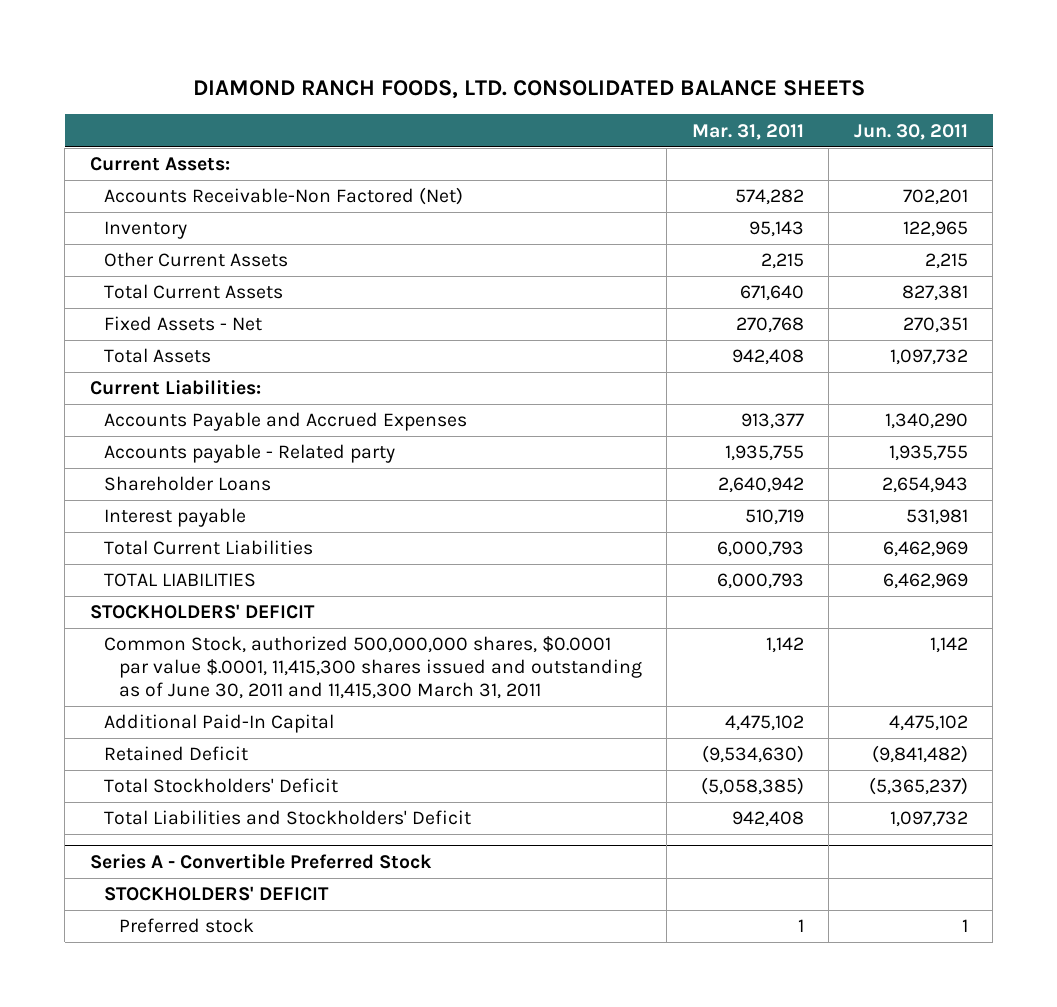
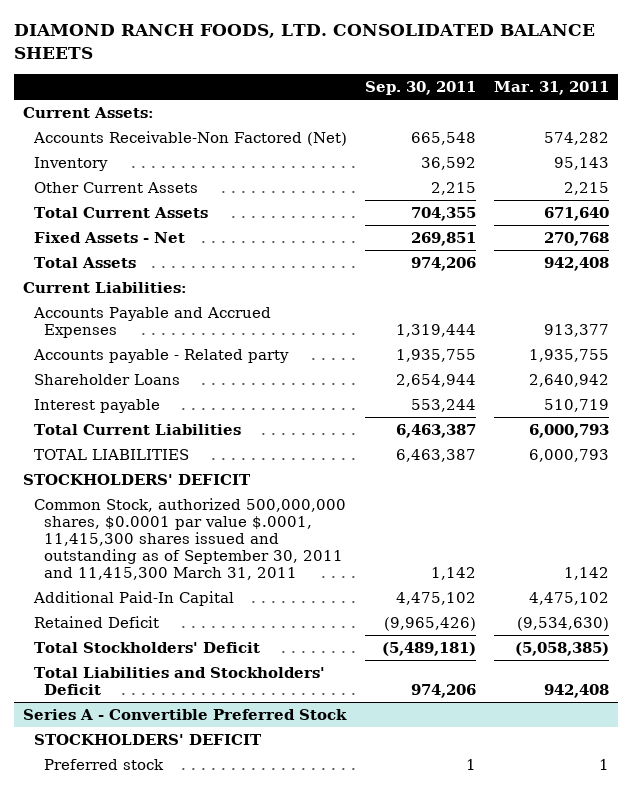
[853,123,968,140] Jun. 30, 2011 -> none
none -> [364,80,476,95] Sep. 30, 2011
[104,636,642,699] Common Stock, authorized 500,000,000 shares, $0.0001 par value $.0001, 11,415,300 shares issued and outstanding as of June 30, 2011 and 11,415,300 March 31, 2011 -> [33,497,346,580] Common Stock, authorized 500,000,000 shares, $0.0001 par value $.0001, 11,415,300 shares issued and outstanding as of September 30, 2011 and 11,415,300 March 31, 2011

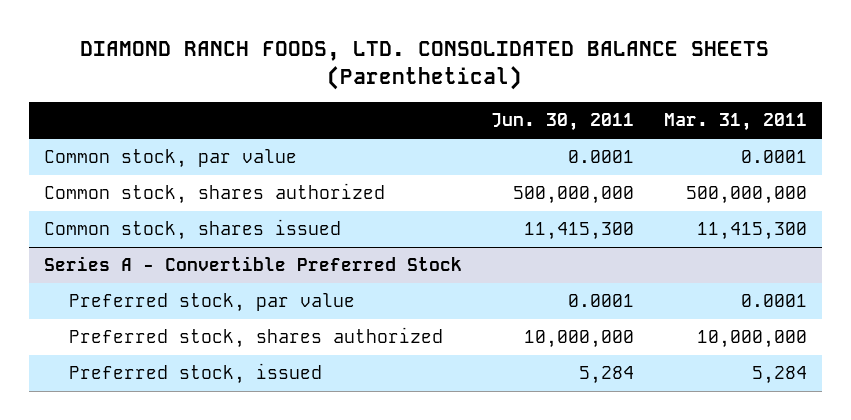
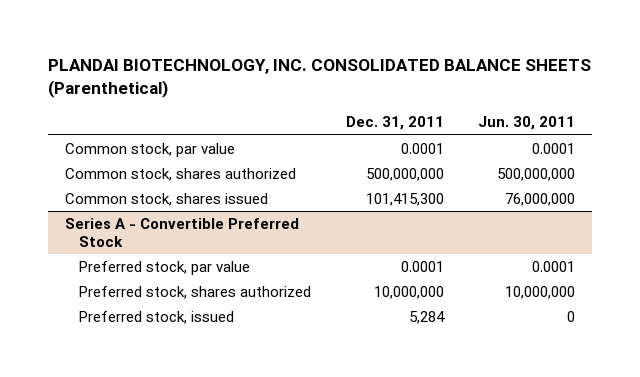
[80,41,770,91] DIAMOND RANCH FOODS, LTD. CONSOLIDATED BALANCE SHEETS (Parenthetical) -> [48,59,592,99] PLANDAI BIOTECHNOLOGY, INC. CONSOLIDATED BALANCE SHEETS (Parenthetical)
[664,113,808,132] Mar. 31, 2011 -> none
none -> [345,116,444,131] Dec. 31, 2011
[524,222,635,241] 11,415,300 -> [504,192,575,206] 76,000,000
[579,366,635,385] 5,284 -> [566,310,575,322] 0

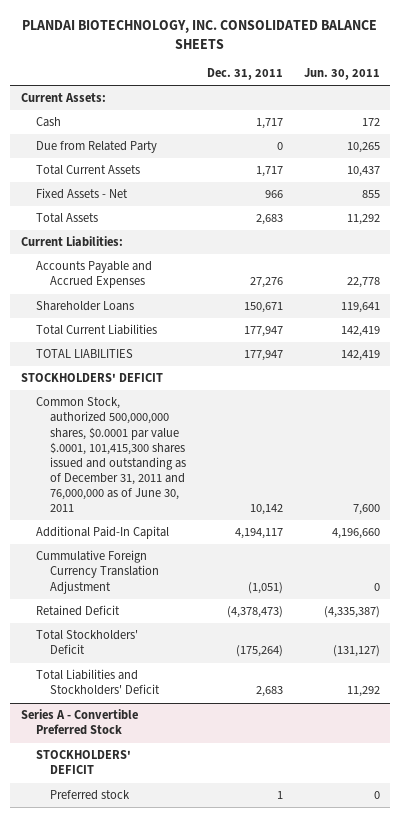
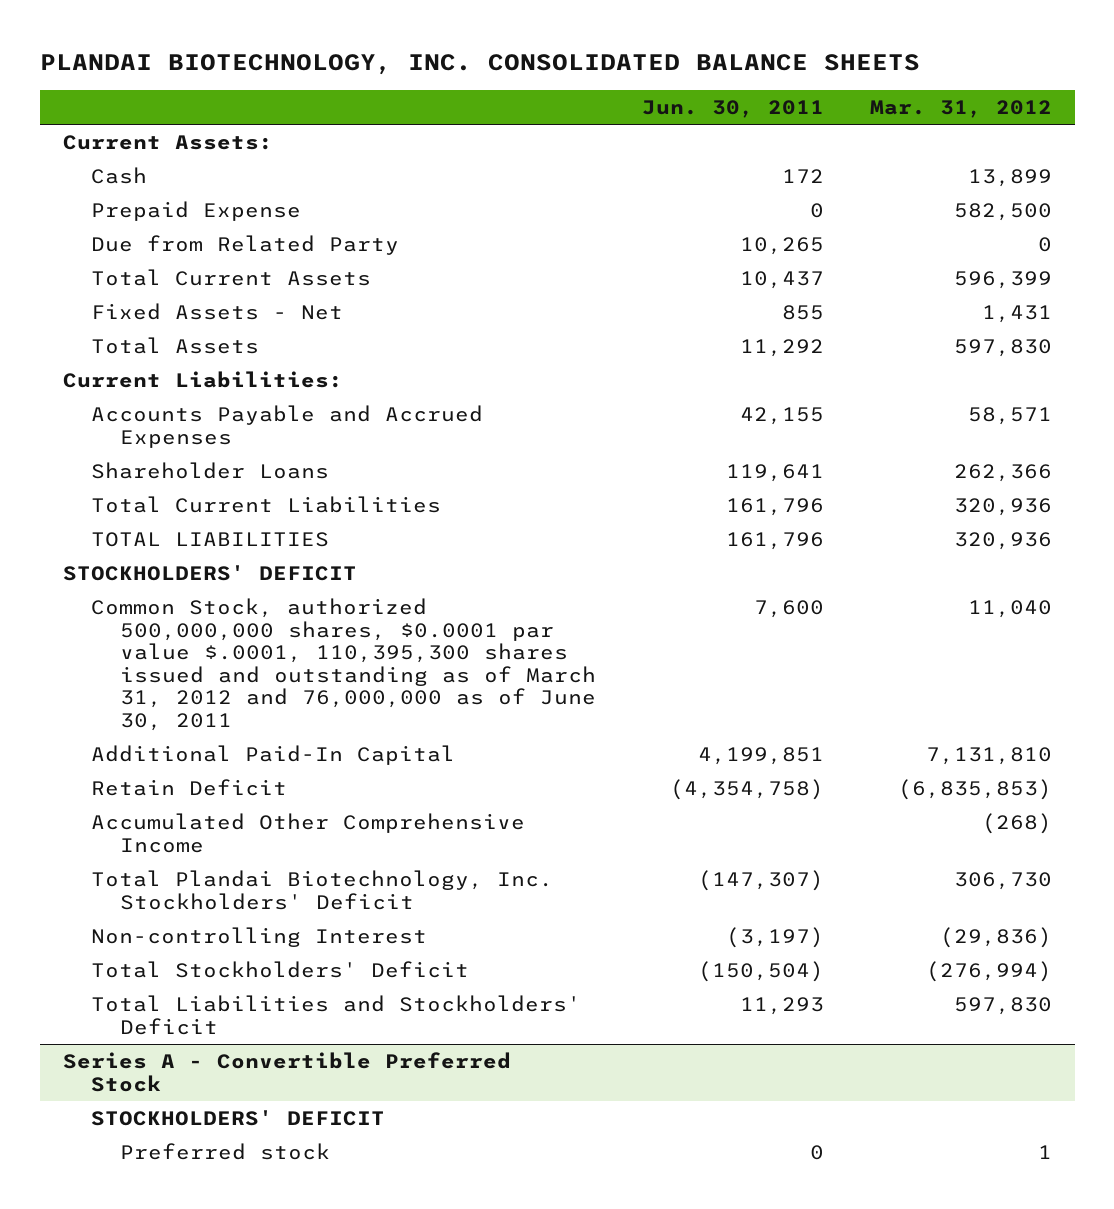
[207,68,284,81] Dec. 31, 2011 -> none
none -> [869,99,1052,118] Mar. 31, 2012
none -> [91,200,302,221] Prepaid Expense
[346,277,380,289] 22,778 -> [739,406,824,425] 42,155
[340,326,380,338] 142,419 -> [725,497,824,516] 161,796
[340,350,380,362] 142,419 -> [725,531,824,550] 161,796
[35,550,160,594] Cummulative Foreign Currency Translation Adjustment -> none
[35,397,187,513] Common Stock, authorized 500,000,000 shares, $0.0001 par value $.0001, 101,415,300 shares issued and outstanding as of December 31, 2011 and 76,000,000 as of June 30, 2011 -> [91,597,596,731] Common Stock, authorized 500,000,000 shares, $0.0001 par value $.0001, 110,395,300 shares issued and outstanding as of March 31, 2012 and 76,000,000 as of June 30, 2011
[331,528,380,540] 4,196,660 -> [697,746,824,765] 4,199,851
[35,605,120,617] Retained Deficit -> [91,778,288,796] Retain Deficit
[323,606,380,619] (4,335,387) -> [669,778,824,800] (4,354,758)
none -> [91,812,526,853] Accumulated Other Comprehensive Income
none -> [91,869,554,910] Total Plandai Biotechnology, Inc. Stockholders' Deficit
none -> [91,926,428,947] Non-controlling Interest
[332,645,380,658] (131,127) -> [697,960,824,982] (150,504)
[346,686,380,698] 11,292 -> [739,996,824,1015] 11,293

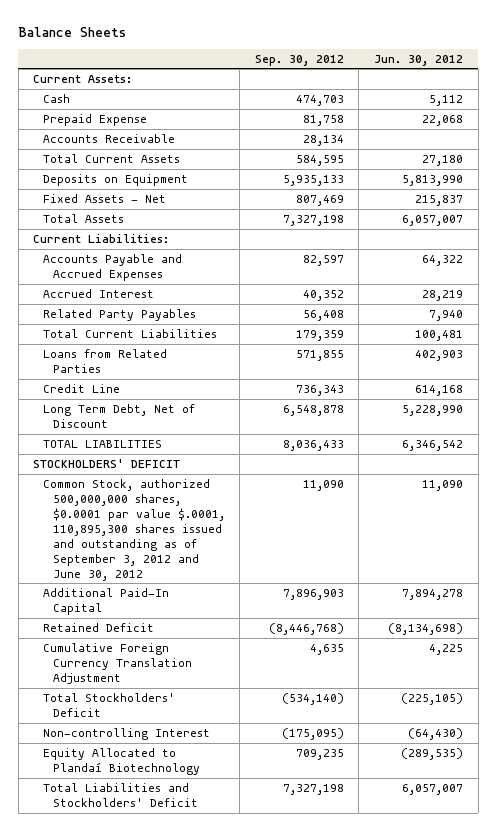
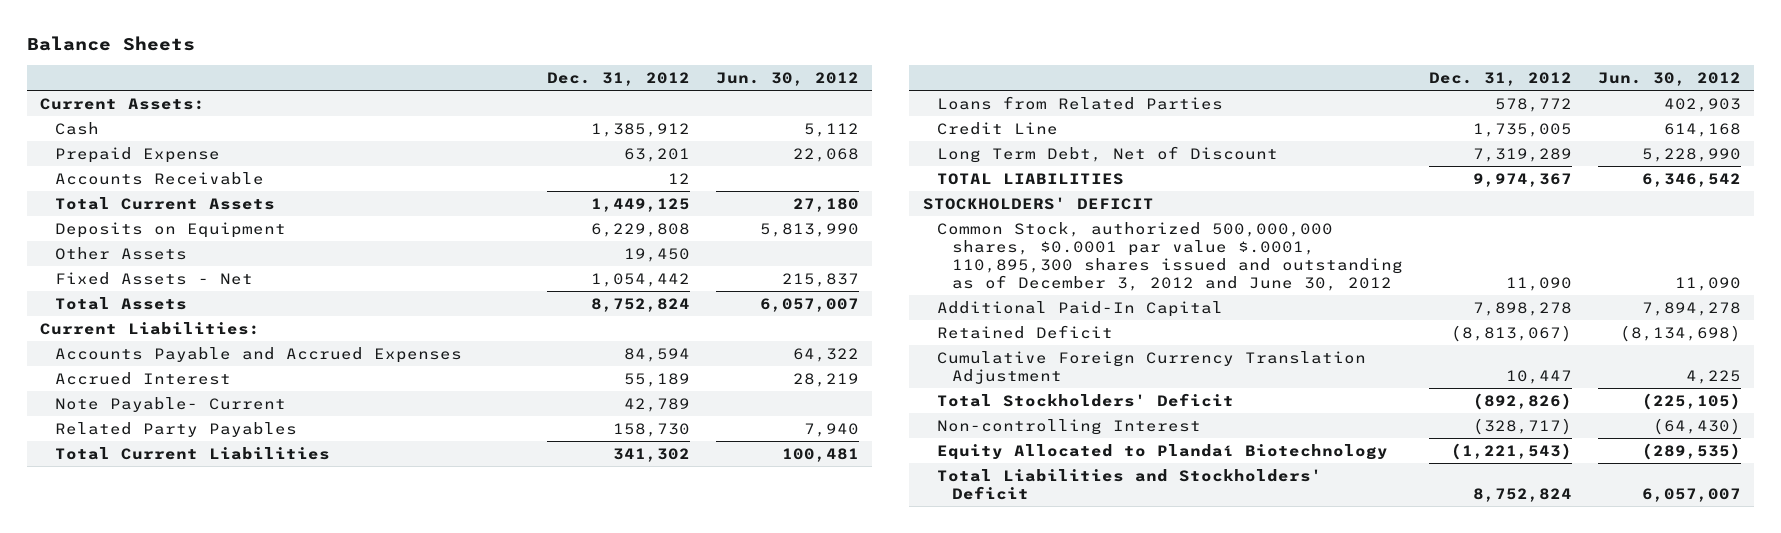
[254,54,344,66] Sep. 30, 2012 -> none
none -> [546,72,690,87] Dec. 31, 2012
none -> [54,246,187,260] Other Assets
none -> [54,396,286,412] Note Payable- Current
[42,478,225,581] Common Stock, authorized 500,000,000 shares, $0.0001 par value $.0001, 110,895,300 shares issued and outstanding as of September 3, 2012 and June 30, 2012 -> [937,221,1403,292] Common Stock, authorized 500,000,000 shares, $0.0001 par value $.0001, 110,895,300 shares issued and outstanding as of December 3, 2012 and June 30, 2012

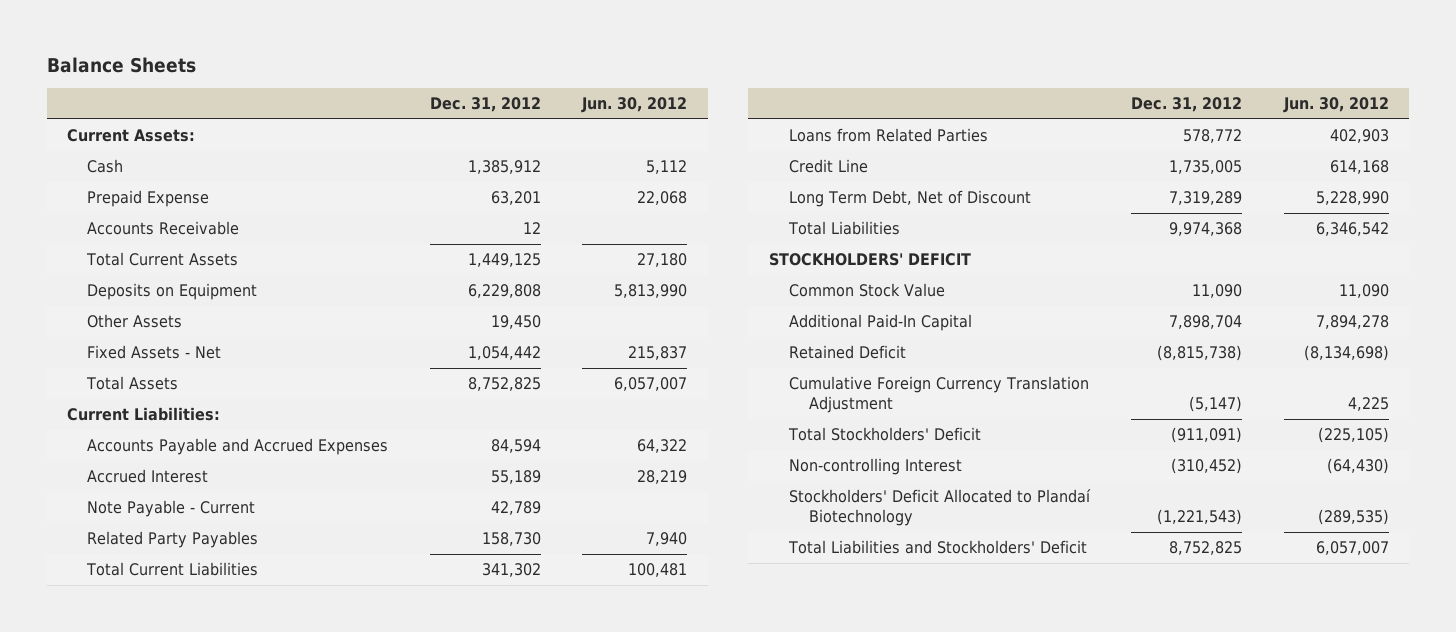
[590,297,690,312] 8,752,824 -> [467,377,541,392] 8,752,825
[54,396,286,412] Note Payable- Current -> [87,500,256,518] Note Payable - Current
[937,172,1125,185] TOTAL LIABILITIES -> [787,221,900,236] Total Liabilities
[1473,172,1573,187] 9,974,367 -> [1169,222,1243,237] 9,974,368
[937,221,1403,292] Common Stock, authorized 500,000,000 shares, $0.0001 par value $.0001, 110,895,300 shares issued and outstanding as of December 3, 2012 and June 30, 2012 -> [788,283,945,298] Common Stock Value
[1473,301,1573,316] 7,898,278 -> [1169,315,1243,330] 7,898,704
[1451,324,1573,342] (8,813,067) -> [1157,345,1243,362] (8,815,738)
[1506,369,1573,384] 10,447 -> [1189,396,1243,413] (5,147)
[1473,392,1573,410] (892,826) -> [1171,427,1243,444] (911,091)
[1473,417,1573,435] (328,717) -> [1171,458,1243,475] (310,452)
[937,443,1389,460] Equity Allocated to Plandaí Biotechnology -> [788,489,1091,527] Stockholders' Deficit Allocated to Plandaí Biotechnology
[1473,487,1573,502] 8,752,824 -> [1169,541,1243,556] 8,752,825

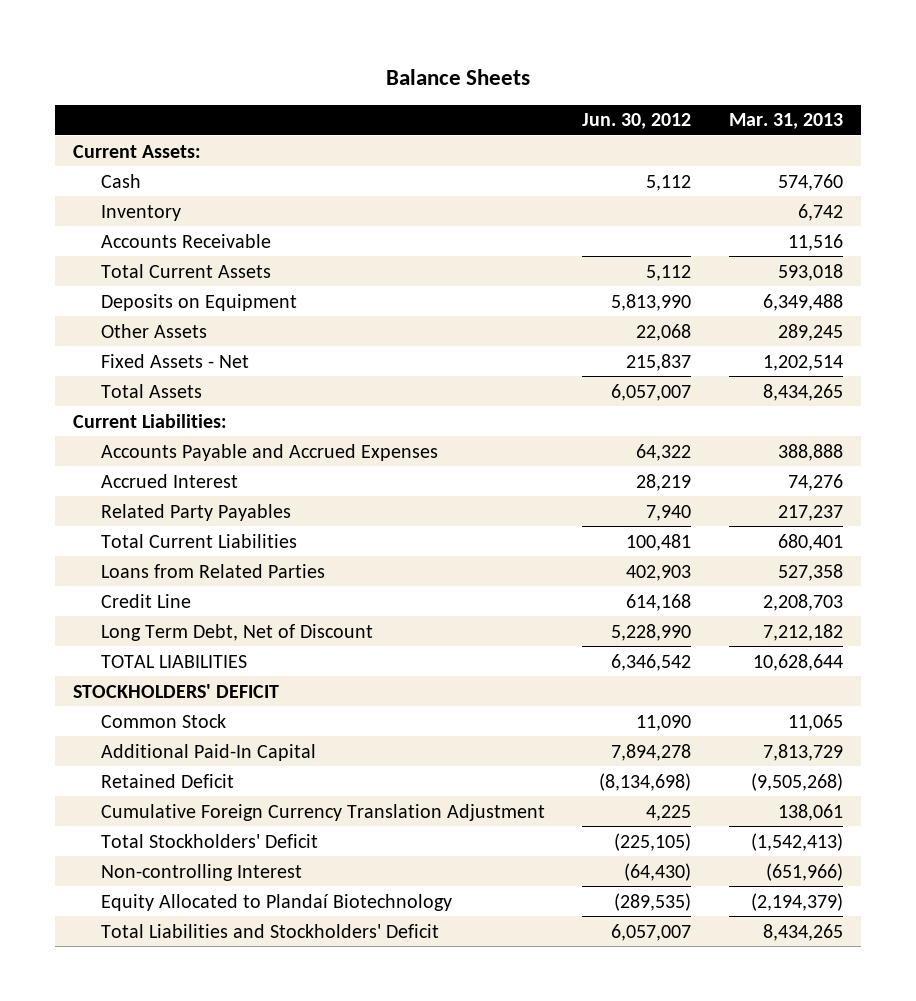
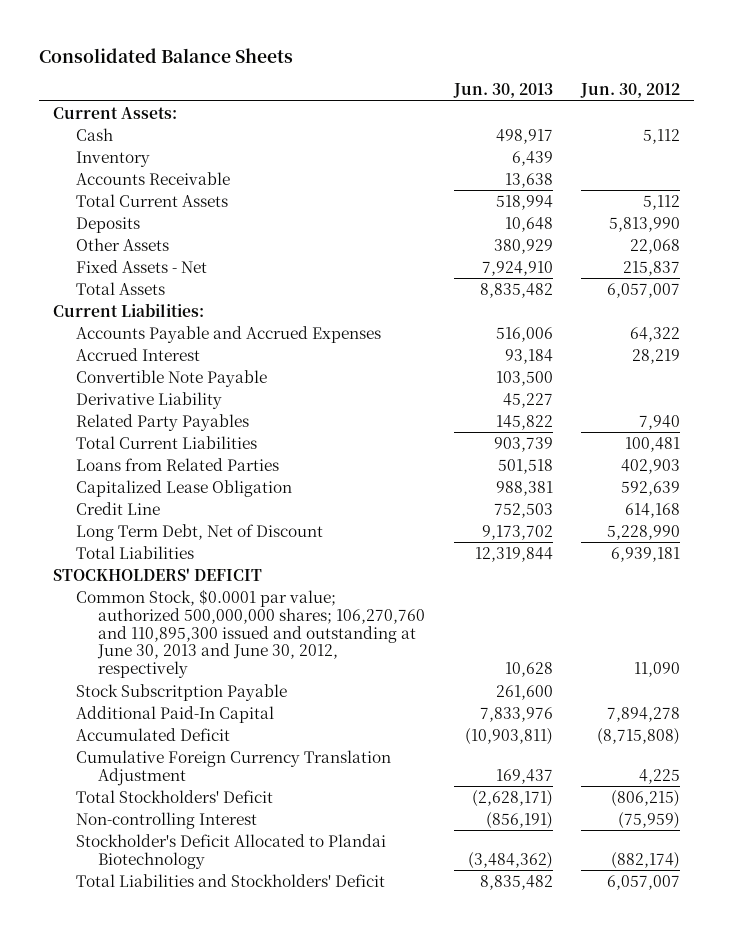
[385,68,530,85] Balance Sheets -> [39,48,294,64] Consolidated Balance Sheets
[728,113,843,130] Mar. 31, 2013 -> none
none -> [452,83,553,99] Jun. 30, 2013
[100,293,297,311] Deposits on Equipment -> [75,216,140,233] Deposits
none -> [75,369,267,387] Convertible Note Payable
none -> [75,391,222,409] Derivative Liability
none -> [75,479,292,497] Capitalized Lease Obligation
[100,654,247,668] TOTAL LIABILITIES -> [75,545,194,559] Total Liabilities
[611,653,692,671] 6,346,542 -> [610,546,680,562] 6,939,181
[100,713,226,728] Common Stock -> [75,588,426,679] Common Stock, $0.0001 par value; authorized 500,000,000 shares; 106,270,760 and 110,895,300 issued and outstanding at June 30, 2013 and June 30, 2012, respectively
none -> [75,683,287,701] Stock Subscritption Payable
[100,773,234,788] Retained Deficit -> [75,727,230,741] Accumulated Deficit
[599,772,692,791] (8,134,698) -> [596,727,680,745] (8,715,808)
[614,832,692,851] (225,105) -> [610,789,680,807] (806,215)
[624,862,692,881] (64,430) -> [617,811,680,829] (75,959)
[100,893,452,911] Equity Allocated to Plandaí Biotechnology -> [75,833,386,869] Stockholder's Deficit Allocated to Plandai Biotechnology
[614,892,692,911] (289,535) -> [610,851,680,869] (882,174)

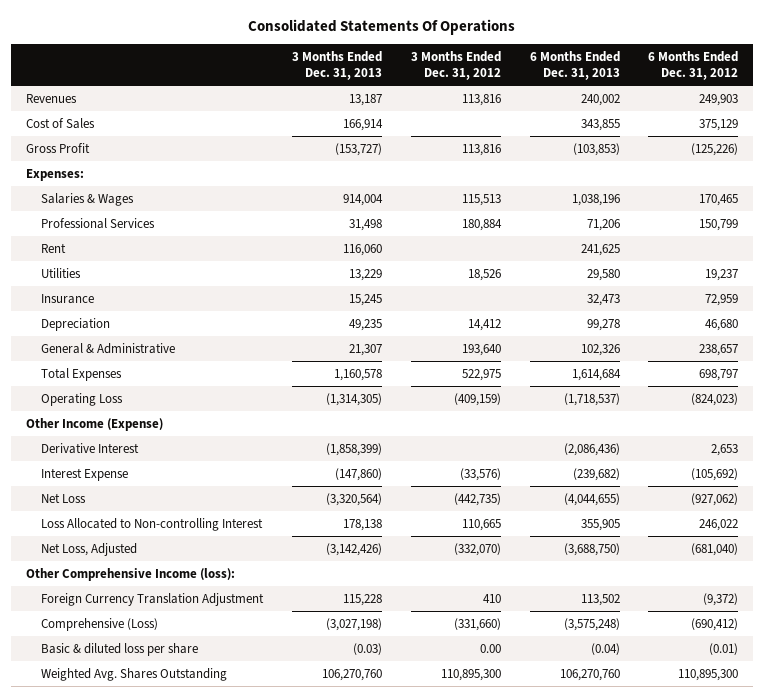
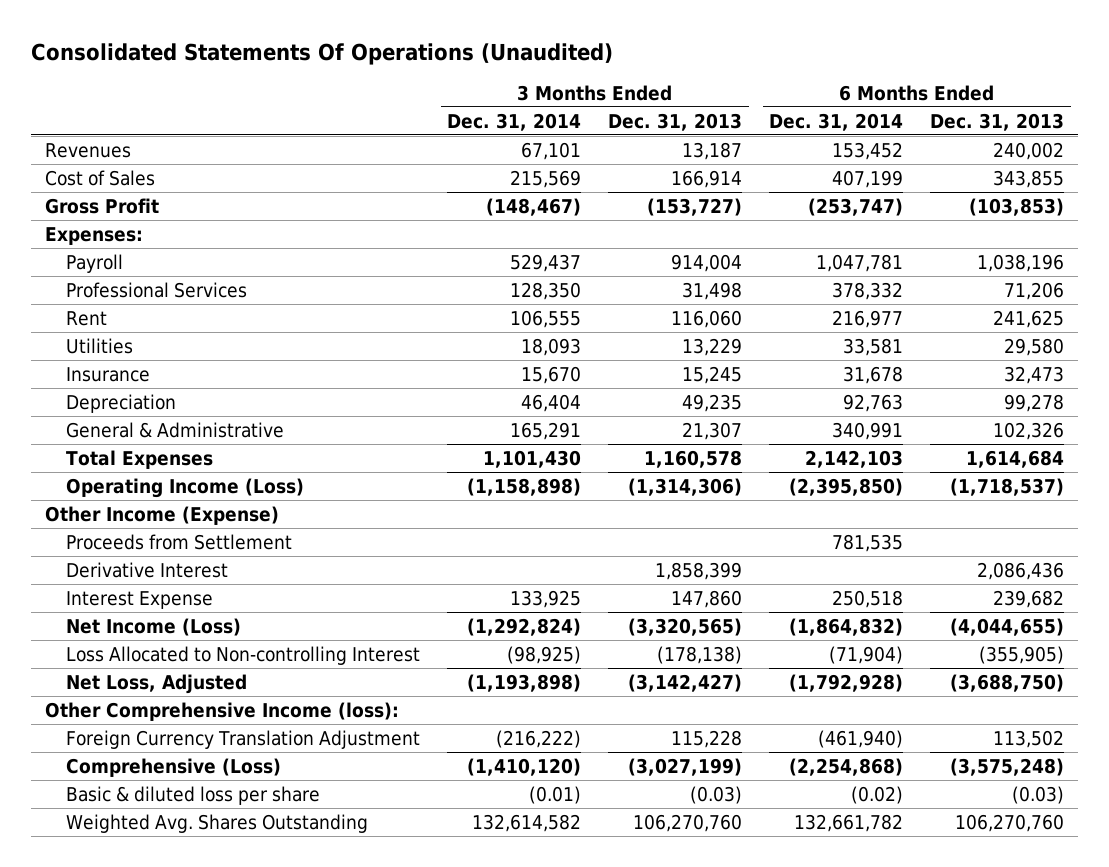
[248,19,516,36] Consolidated Statements Of Operations -> [31,43,614,66] Consolidated Statements Of Operations (Unaudited)
[410,50,501,80] 3 Months Ended Dec. 31, 2012 -> none
[648,50,739,80] 6 Months Ended Dec. 31, 2012 -> none
none -> [447,112,582,131] Dec. 31, 2014
none -> [769,112,904,131] Dec. 31, 2014
[41,192,135,206] Salaries & Wages -> [66,253,124,273] Payroll
[41,392,124,406] Operating Loss -> [66,477,305,498] Operating Income (Loss)
[325,392,382,406] (1,314,305) -> [628,477,743,496] (1,314,306)
none -> [66,533,293,550] Proceeds from Settlement
[325,442,382,456] (1,858,399) -> [655,561,743,580] 1,858,399
[563,442,620,456] (2,086,436) -> [977,561,1065,580] 2,086,436
[334,467,382,481] (147,860) -> [671,589,743,608] 147,860
[572,467,620,481] (239,682) -> [993,589,1065,608] 239,682
[41,492,87,503] Net Loss -> [66,617,242,636] Net Income (Loss)
[325,492,382,506] (3,320,564) -> [628,617,743,636] (3,320,565)
[342,518,382,531] 178,138 -> [657,645,743,664] (178,138)
[580,518,620,531] 355,905 -> [979,645,1065,664] (355,905)
[325,542,382,556] (3,142,426) -> [628,673,743,692] (3,142,427)
[325,617,382,631] (3,027,198) -> [628,757,743,776] (3,027,199)
[590,642,620,655] (0.04) -> [1012,785,1065,804] (0.03)

